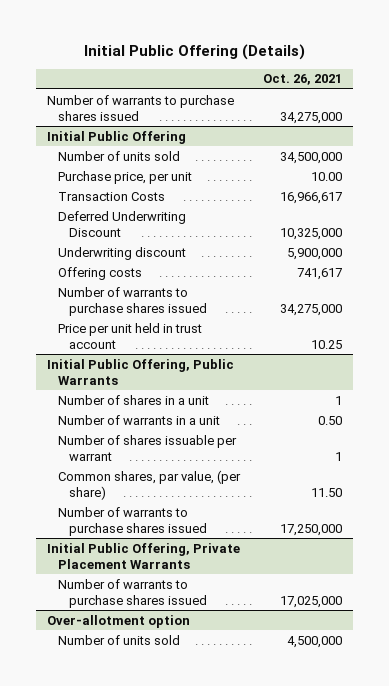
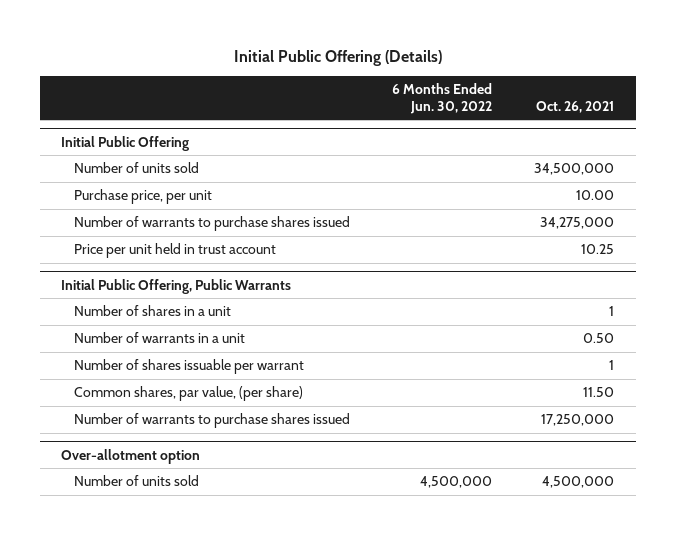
none -> [392,83,493,114] 6 Months Ended Jun. 30, 2022
[47,94,235,121] Number of warrants to purchase shares issued -> none
[58,191,166,201] Transaction Costs -> none
[58,210,187,237] Deferred Underwriting Discount -> none
[58,246,187,260] Underwriting discount -> none
[58,266,143,280] Offering costs -> none
[47,542,241,569] Initial Public Offering, Private Placement Warrants -> none
[58,578,208,608] Number of warrants to purchase shares issued -> none

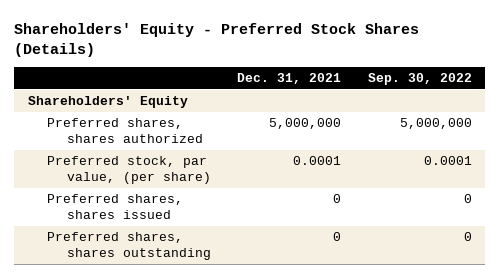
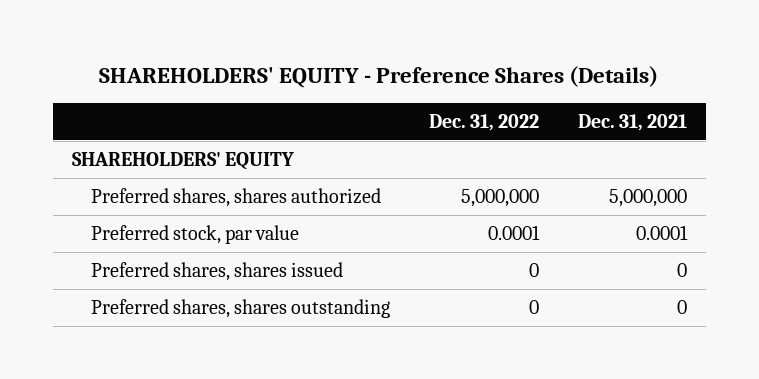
[14,23,420,58] Shareholders' Equity - Preferred Stock Shares (Details) -> [99,66,659,89] SHAREHOLDERS' EQUITY - Preference Shares (Details)
[367,73,472,86] Sep. 30, 2022 -> none
none -> [428,113,539,131] Dec. 31, 2022
[27,96,188,109] Shareholders' Equity -> [72,152,295,171] SHAREHOLDERS' EQUITY
[47,156,211,185] Preferred stock, par value, (per share) -> [90,225,299,245] Preferred stock, par value

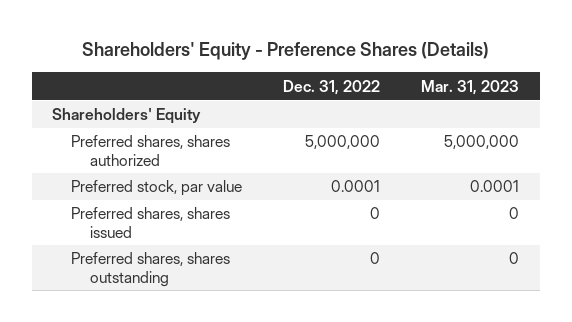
[99,66,659,89] SHAREHOLDERS' EQUITY - Preference Shares (Details) -> [81,42,489,61] Shareholders' Equity - Preference Shares (Details)
[577,113,687,131] Dec. 31, 2021 -> none
none -> [421,79,520,95] Mar. 31, 2023
[72,152,295,171] SHAREHOLDERS' EQUITY -> [52,108,202,125] Shareholders' Equity

